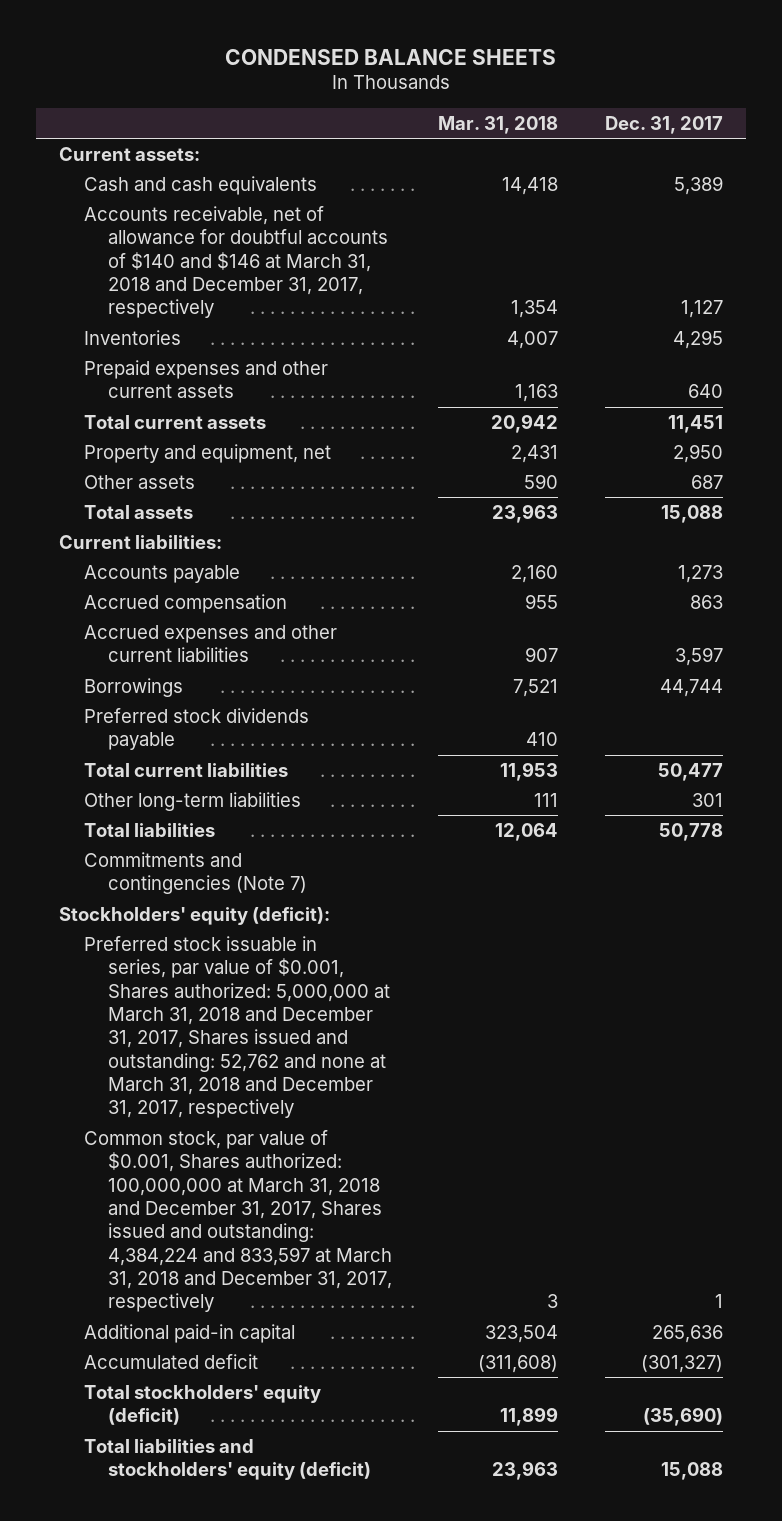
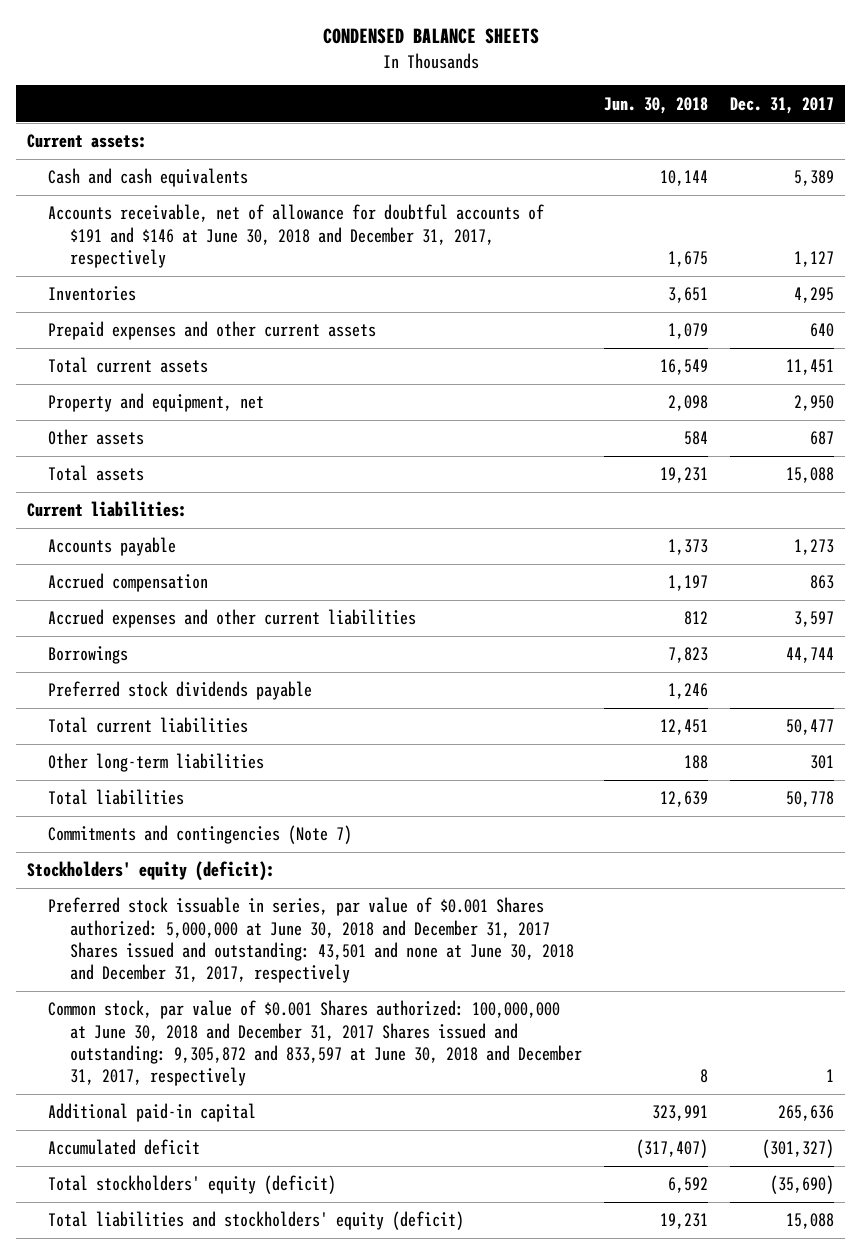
[438,115,559,134] Mar. 31, 2018 -> none
none -> [604,96,709,114] Jun. 30, 2018
[83,205,388,319] Accounts receivable, net of allowance for doubtful accounts of $140 and $146 at March 31, 2018 and December 31, 2017, respectively -> [48,204,545,268] Accounts receivable, net of allowance for doubtful accounts of $191 and $146 at June 30, 2018 and December 31, 2017, respectively
[83,935,390,1119] Preferred stock issuable in series, par value of $0.001, Shares authorized: 5,000,000 at March 31, 2018 and December 31, 2017, Shares issued and outstanding: 52,762 and none at March 31, 2018 and December 31, 2017, respectively -> [48,897,574,983] Preferred stock issuable in series, par value of $0.001 Shares authorized: 5,000,000 at June 30, 2018 and December 31, 2017 Shares issued and outstanding: 43,501 and none at June 30, 2018 and December 31, 2017, respectively
[83,1129,392,1313] Common stock, par value of $0.001, Shares authorized: 100,000,000 at March 31, 2018 and December 31, 2017, Shares issued and outstanding: 4,384,224 and 833,597 at March 31, 2018 and December 31, 2017, respectively -> [48,1000,582,1086] Common stock, par value of $0.001 Shares authorized: 100,000,000 at June 30, 2018 and December 31, 2017 Shares issued and outstanding: 9,305,872 and 833,597 at June 30, 2018 and December 31, 2017, respectively

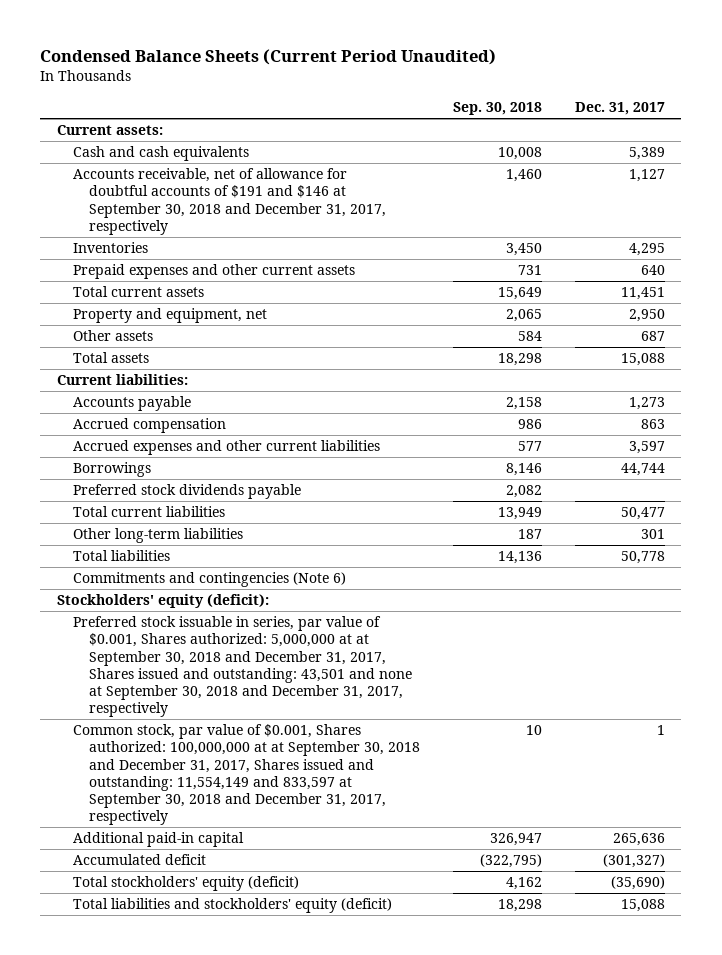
[322,28,539,45] CONDENSED BALANCE SHEETS -> [40,49,497,66] Condensed Balance Sheets (Current Period Unaudited)
[604,96,709,114] Jun. 30, 2018 -> none
none -> [452,101,542,115] Sep. 30, 2018
[48,204,545,268] Accounts receivable, net of allowance for doubtful accounts of $191 and $146 at June 30, 2018 and December 31, 2017, respectively -> [72,168,386,235] Accounts receivable, net of allowance for doubtful accounts of $191 and $146 at September 30, 2018 and December 31, 2017, respectively
[48,825,353,845] Commitments and contingencies (Note 7) -> [72,572,346,588] Commitments and contingencies (Note 6)
[48,897,574,983] Preferred stock issuable in series, par value of $0.001 Shares authorized: 5,000,000 at June 30, 2018 and December 31, 2017 Shares issued and outstanding: 43,501 and none at June 30, 2018 and December 31, 2017, respectively -> [72,616,412,718] Preferred stock issuable in series, par value of $0.001, Shares authorized: 5,000,000 at at September 30, 2018 and December 31, 2017, Shares issued and outstanding: 43,501 and none at September 30, 2018 and December 31, 2017, respectively
[48,1000,582,1086] Common stock, par value of $0.001 Shares authorized: 100,000,000 at June 30, 2018 and December 31, 2017 Shares issued and outstanding: 9,305,872 and 833,597 at June 30, 2018 and December 31, 2017, respectively -> [72,724,420,826] Common stock, par value of $0.001, Shares authorized: 100,000,000 at at September 30, 2018 and December 31, 2017, Shares issued and outstanding: 11,554,149 and 833,597 at September 30, 2018 and December 31, 2017, respectively

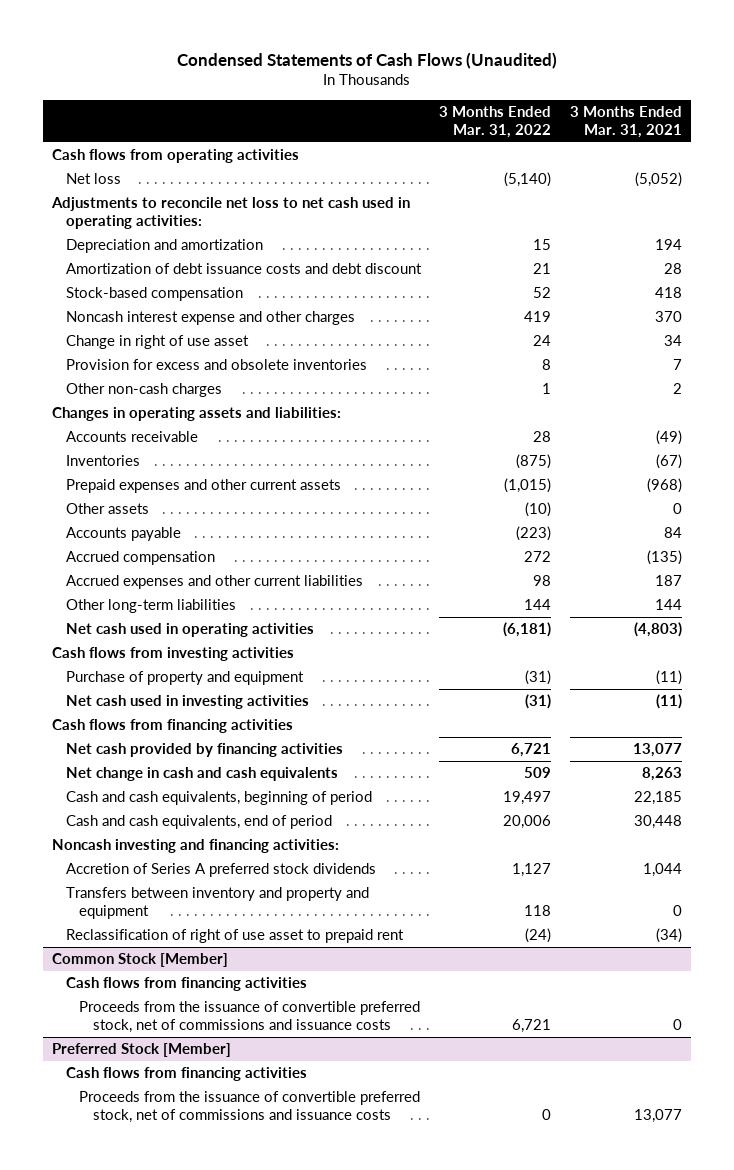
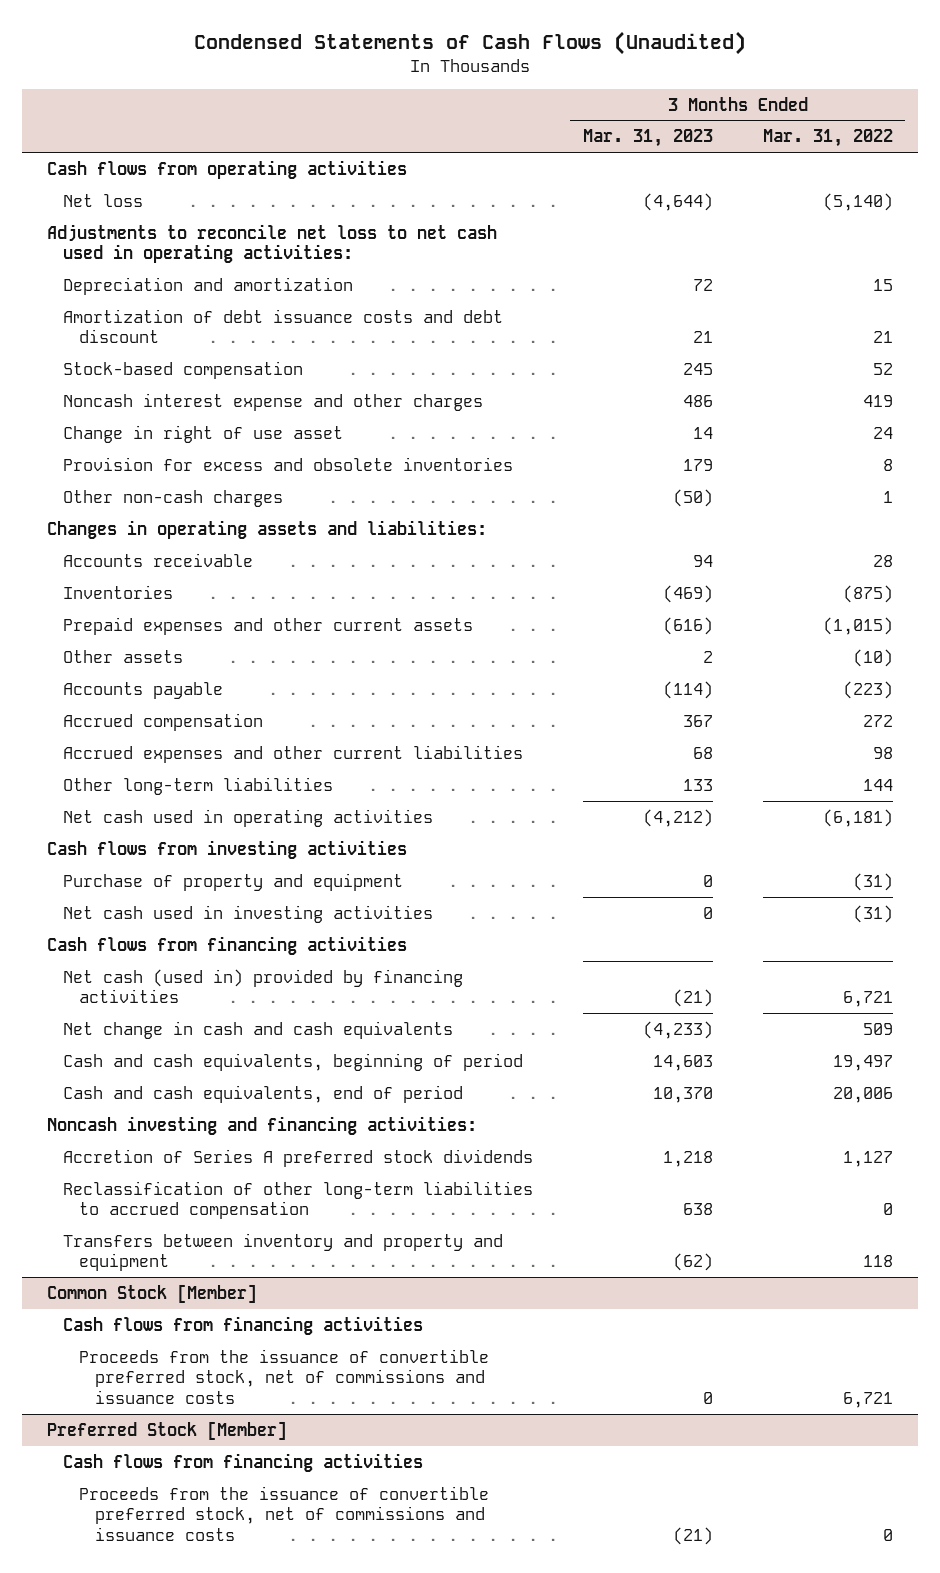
[569,106,682,139] 3 Months Ended Mar. 31, 2021 -> none
none -> [582,129,713,148] Mar. 31, 2023
[65,743,343,758] Net cash provided by financing activities -> [62,968,463,1004] Net cash (used in) provided by financing activities
none -> [62,1180,533,1220] Reclassification of other long-term liabilities to accrued compensation
[65,929,404,944] Reclassification of right of use asset to prepaid rent -> none

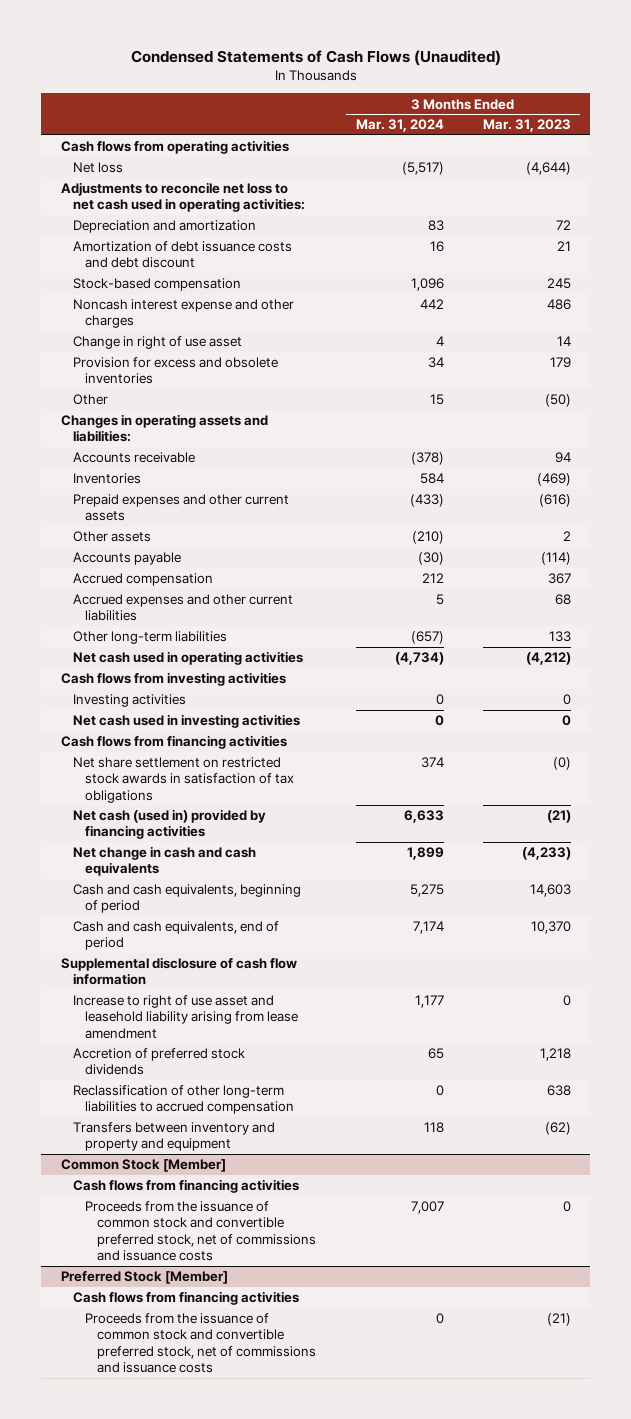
[762,129,893,148] Mar. 31, 2022 -> none
none -> [355,119,444,133] Mar. 31, 2024
[62,489,283,507] Other non-cash charges -> [72,394,108,406] Other
[62,872,403,891] Purchase of property and equipment -> [72,694,186,708] Investing activities
none -> [72,757,295,803] Net share settlement on restricted stock awards in satisfaction of tax obligations
[47,1115,478,1135] Noncash investing and financing activities: -> [60,957,297,986] Supplemental disclosure of cash flow information
none -> [72,995,299,1039] Increase to right of use asset and leasehold liability arising from lease amendment
[62,1148,533,1167] Accretion of Series A preferred stock dividends -> [72,1048,245,1076] Accretion of preferred stock dividends
[78,1348,489,1404] Proceeds from the issuance of convertible preferred stock, net of commissions and issuance costs -> [85,1201,317,1262] Proceeds from the issuance of common stock and convertible preferred stock, net of commissions and issuance costs
[78,1485,489,1541] Proceeds from the issuance of convertible preferred stock, net of commissions and issuance costs -> [85,1313,317,1374] Proceeds from the issuance of common stock and convertible preferred stock, net of commissions and issuance costs

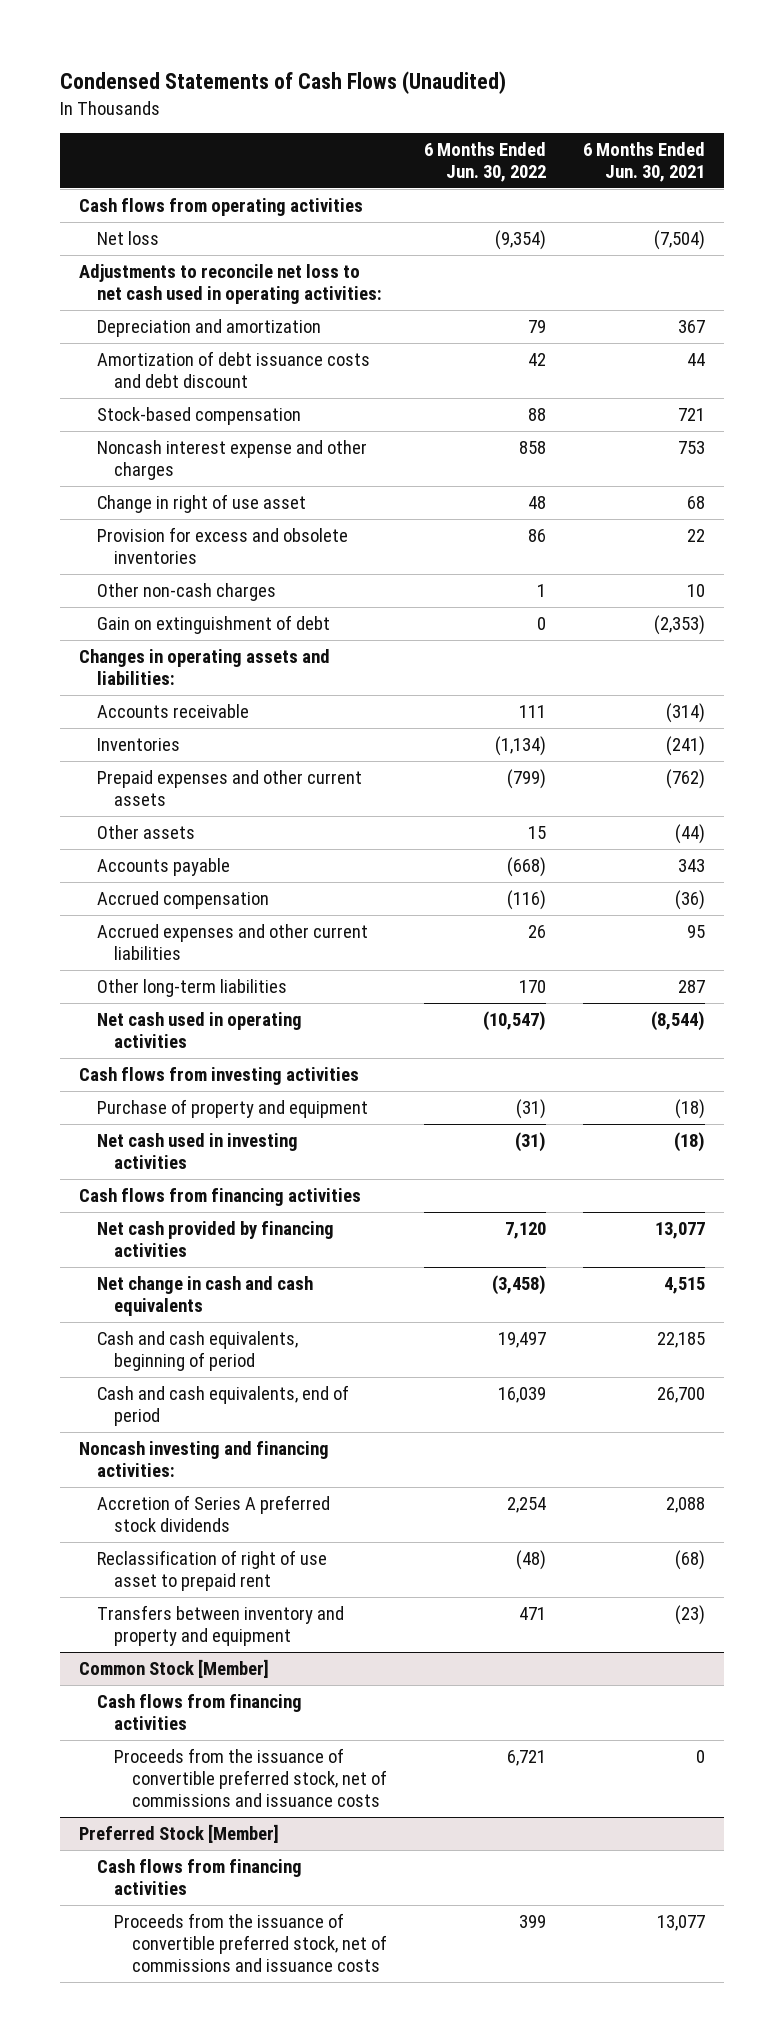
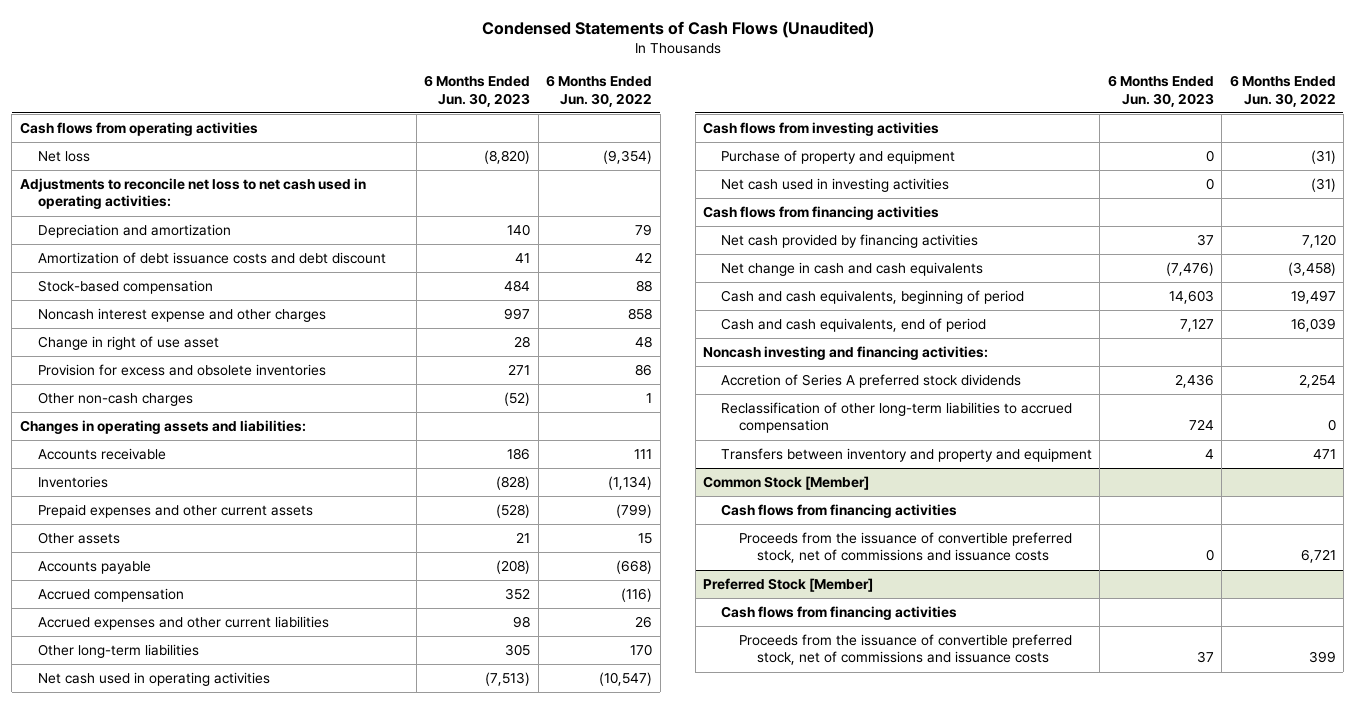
[583,142,706,183] 6 Months Ended Jun. 30, 2021 -> none
none -> [424,75,531,107] 6 Months Ended Jun. 30, 2023
[96,614,330,634] Gain on extinguishment of debt -> none
[96,1549,327,1592] Reclassification of right of use asset to prepaid rent -> none
none -> [721,402,1073,434] Reclassification of other long-term liabilities to accrued compensation

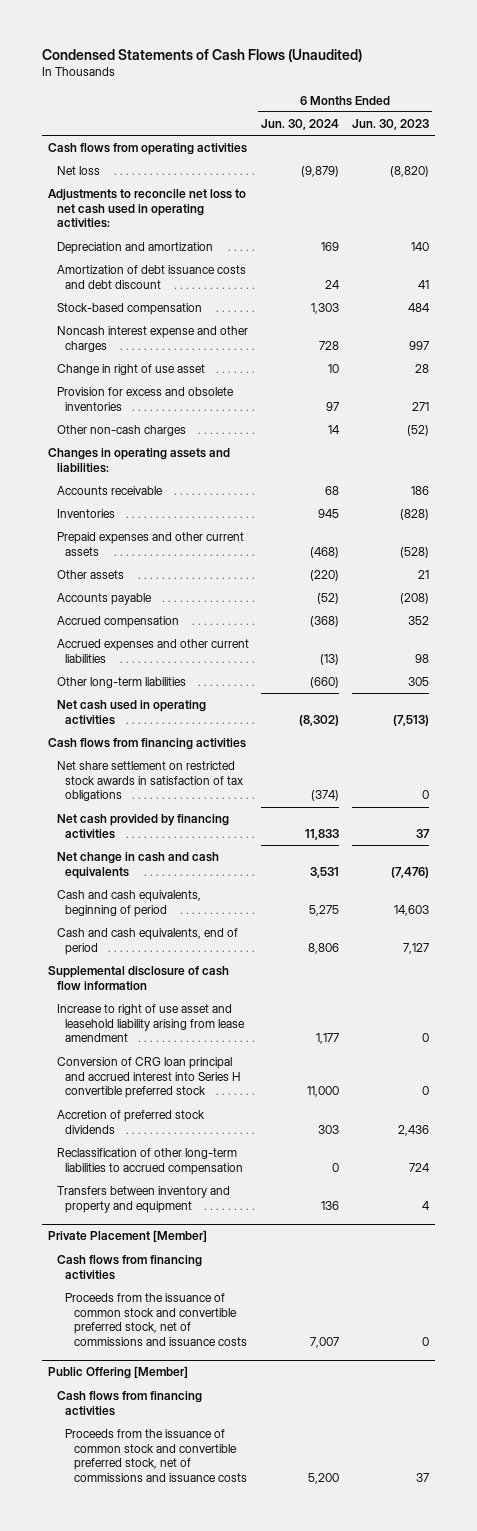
[546,75,653,107] 6 Months Ended Jun. 30, 2022 -> none
none -> [261,119,340,131] Jun. 30, 2024
[703,122,940,137] Cash flows from investing activities -> none
[721,150,956,165] Purchase of property and equipment -> none
[721,178,950,193] Net cash used in investing activities -> none
none -> [56,761,244,802] Net share settlement on restricted stock awards in satisfaction of tax obligations
[703,346,989,361] Noncash investing and financing activities: -> [47,966,229,990] Supplemental disclosure of cash flow information
none -> [56,1004,246,1043] Increase to right of use asset and leasehold liability arising from lease amendment
none -> [56,1057,242,1099] Conversion of CRG loan principal and accrued interest into Series H convertible preferred stock
[721,374,1022,389] Accretion of Series A preferred stock dividends -> [56,1110,205,1134] Accretion of preferred stock dividends
[703,476,870,491] Common Stock [Member] -> none
none -> [47,1230,207,1243] Private Placement [Member]
[703,578,874,593] Preferred Stock [Member] -> none
[738,532,1072,564] Proceeds from the issuance of convertible preferred stock, net of commissions and issuance costs -> [65,1293,248,1346] Proceeds from the issuance of common stock and convertible preferred stock, net of commissions and issuance costs
none -> [47,1366,188,1380] Public Offering [Member]
[738,634,1072,666] Proceeds from the issuance of convertible preferred stock, net of commissions and issuance costs -> [65,1429,248,1482] Proceeds from the issuance of common stock and convertible preferred stock, net of commissions and issuance costs

